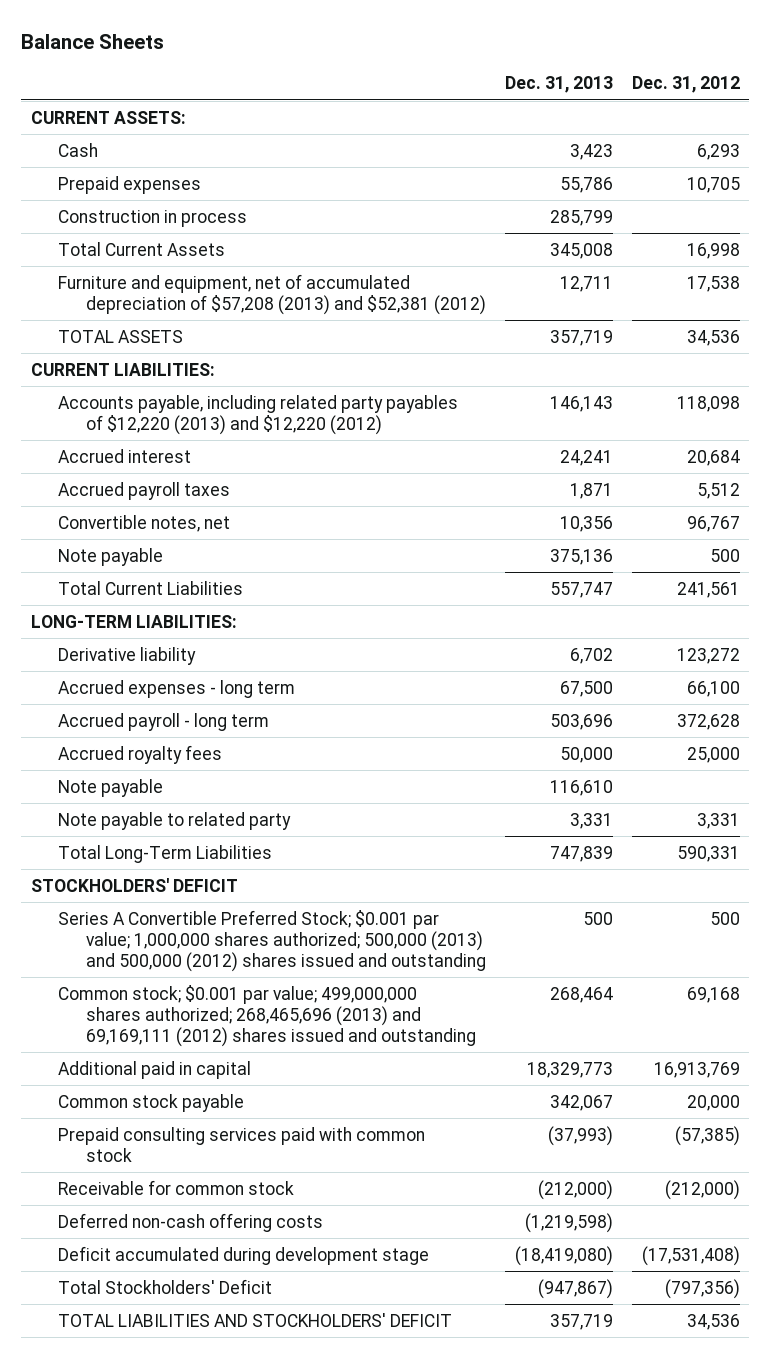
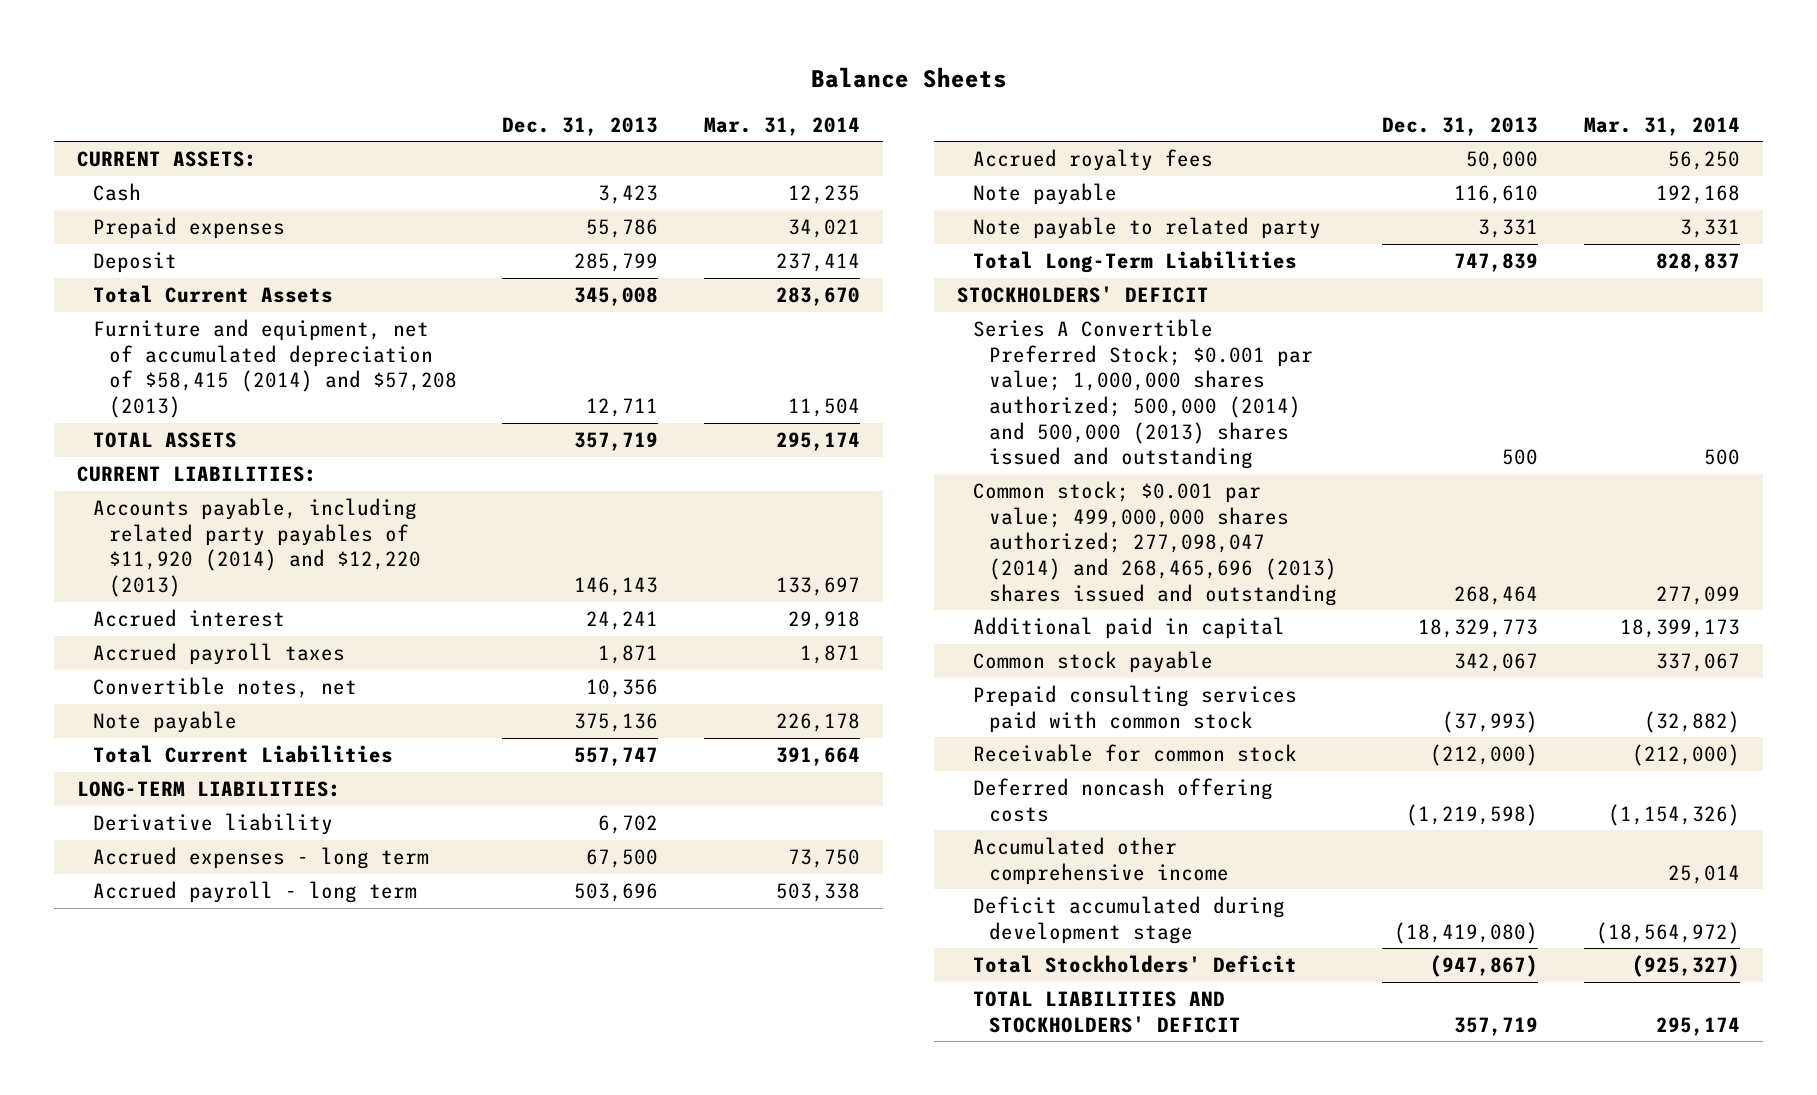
[631,76,740,94] Dec. 31, 2012 -> none
none -> [703,116,860,136] Mar. 31, 2014
[58,209,248,227] Construction in process -> [92,252,177,274] Deposit
[58,273,486,315] Furniture and equipment, net of accumulated depreciation of $57,208 (2013) and $52,381 (2012) -> [92,319,457,419] Furniture and equipment, net of accumulated depreciation of $58,415 (2014) and $57,208 (2013)
[58,394,459,435] Accounts payable, including related party payables of $12,220 (2013) and $12,220 (2012) -> [92,498,421,598] Accounts payable, including related party payables of $11,920 (2014) and $12,220 (2013)
[58,909,486,972] Series A Convertible Preferred Stock; $0.001 par value; 1,000,000 shares authorized; 500,000 (2013) and 500,000 (2012) shares issued and outstanding -> [972,319,1313,470] Series A Convertible Preferred Stock; $0.001 par value; 1,000,000 shares authorized; 500,000 (2014) and 500,000 (2013) shares issued and outstanding
[58,984,476,1047] Common stock; $0.001 par value; 499,000,000 shares authorized; 268,465,696 (2013) and 69,169,111 (2012) shares issued and outstanding -> [972,481,1337,606] Common stock; $0.001 par value; 499,000,000 shares authorized; 277,098,047 (2014) and 268,465,696 (2013) shares issued and outstanding
[58,1212,324,1232] Deferred non-cash offering costs -> [972,778,1273,822] Deferred noncash offering costs
none -> [972,837,1229,885] Accumulated other comprehensive income

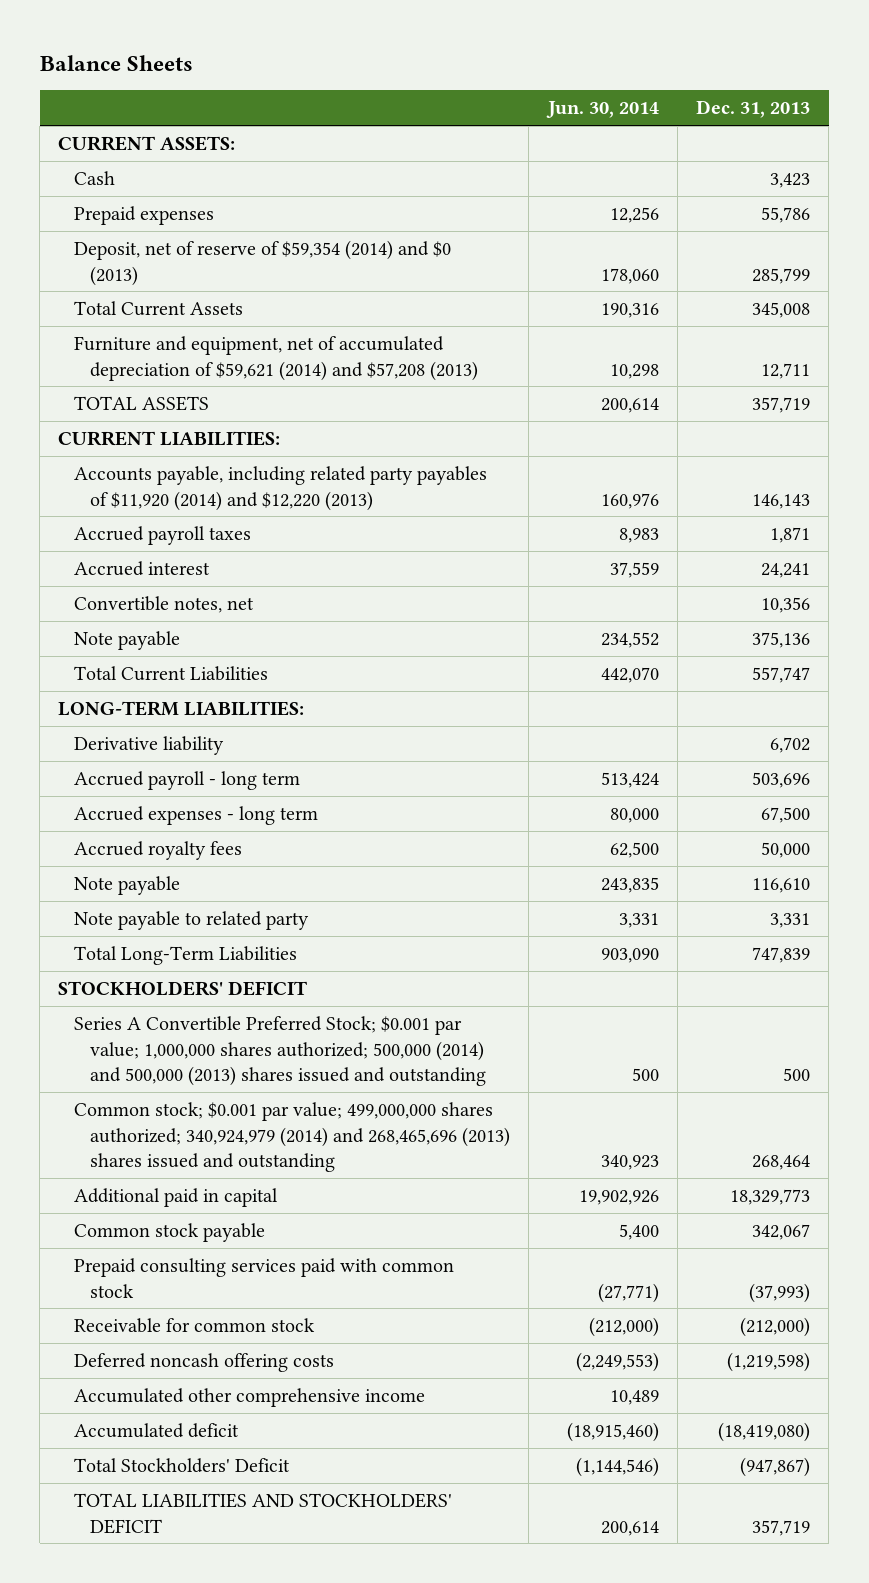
[703,116,860,136] Mar. 31, 2014 -> none
none -> [545,101,659,119] Jun. 30, 2014
[92,252,177,274] Deposit -> [74,239,452,286] Deposit, net of reserve of $59,354 (2014) and $0 (2013)
[92,319,457,419] Furniture and equipment, net of accumulated depreciation of $58,415 (2014) and $57,208 (2013) -> [74,335,479,381] Furniture and equipment, net of accumulated depreciation of $59,621 (2014) and $57,208 (2013)
[92,609,285,628] Accrued interest -> [74,560,211,576] Accrued interest
[92,847,429,870] Accrued expenses - long term -> [74,805,319,825] Accrued expenses - long term
[972,481,1337,606] Common stock; $0.001 par value; 499,000,000 shares authorized; 277,098,047 (2014) and 268,465,696 (2013) shares issued and outstanding -> [74,1101,511,1173] Common stock; $0.001 par value; 499,000,000 shares authorized; 340,924,979 (2014) and 268,465,696 (2013) shares issued and outstanding
[972,896,1285,944] Deficit accumulated during development stage -> [74,1422,240,1438] Accumulated deficit

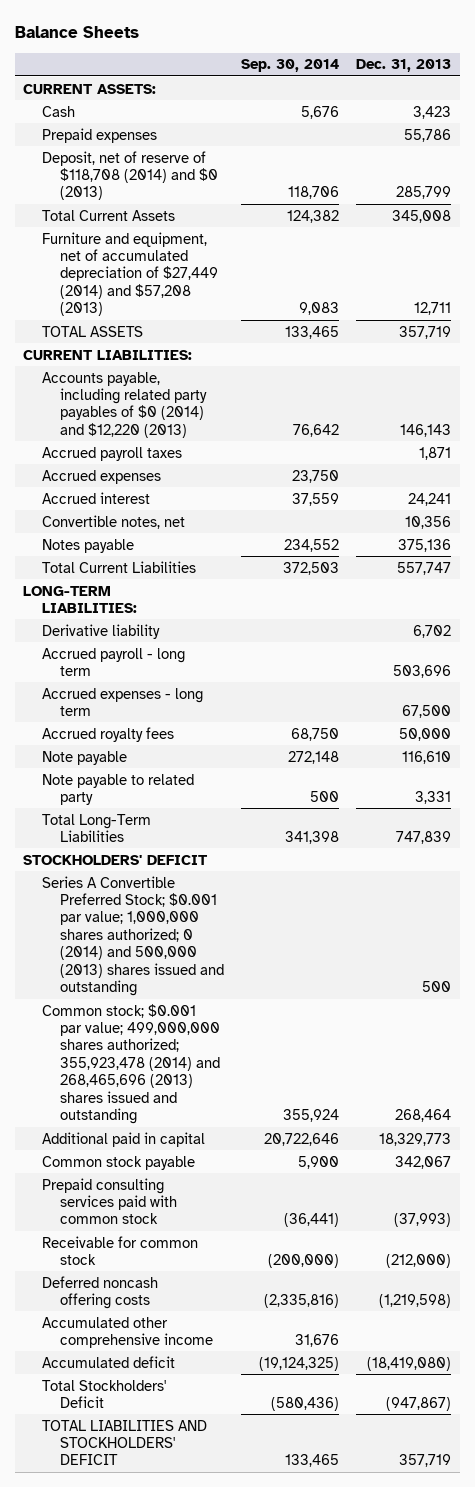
[545,101,659,119] Jun. 30, 2014 -> none
none -> [241,59,340,73] Sep. 30, 2014
[74,239,452,286] Deposit, net of reserve of $59,354 (2014) and $0 (2013) -> [41,150,218,201] Deposit, net of reserve of $118,708 (2014) and $0 (2013)
[74,335,479,381] Furniture and equipment, net of accumulated depreciation of $59,621 (2014) and $57,208 (2013) -> [41,231,218,317] Furniture and equipment, net of accumulated depreciation of $27,449 (2014) and $57,208 (2013)
[74,465,488,511] Accounts payable, including related party payables of $11,920 (2014) and $12,220 (2013) -> [41,371,207,438] Accounts payable, including related party payables of $0 (2014) and $12,220 (2013)
none -> [41,469,161,484] Accrued expenses
[74,630,181,650] Note payable -> [41,538,134,553] Notes payable
[74,1015,487,1087] Series A Convertible Preferred Stock; $0.001 par value; 1,000,000 shares authorized; 500,000 (2014) and 500,000 (2013) shares issued and outstanding -> [41,875,224,997] Series A Convertible Preferred Stock; $0.001 par value; 1,000,000 shares authorized; 0 (2014) and 500,000 (2013) shares issued and outstanding
[74,1101,511,1173] Common stock; $0.001 par value; 499,000,000 shares authorized; 340,924,979 (2014) and 268,465,696 (2013) shares issued and outstanding -> [41,1003,220,1125] Common stock; $0.001 par value; 499,000,000 shares authorized; 355,923,478 (2014) and 268,465,696 (2013) shares issued and outstanding

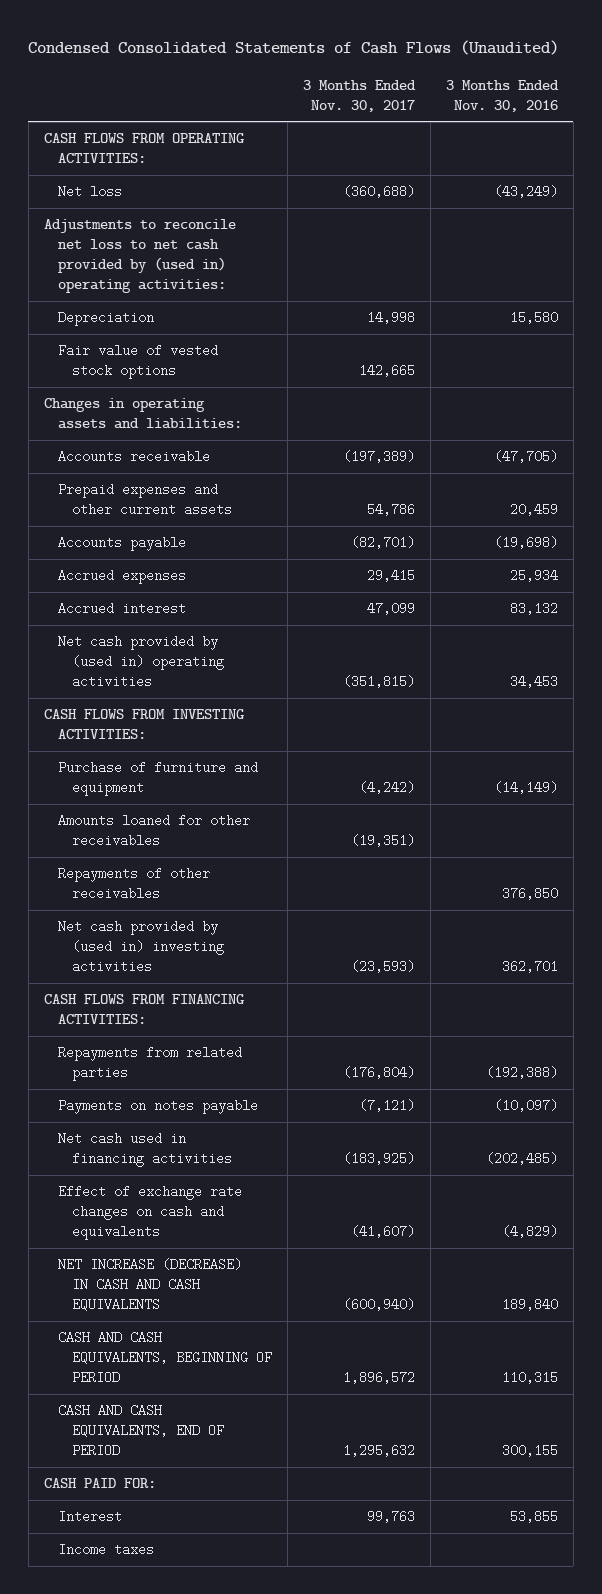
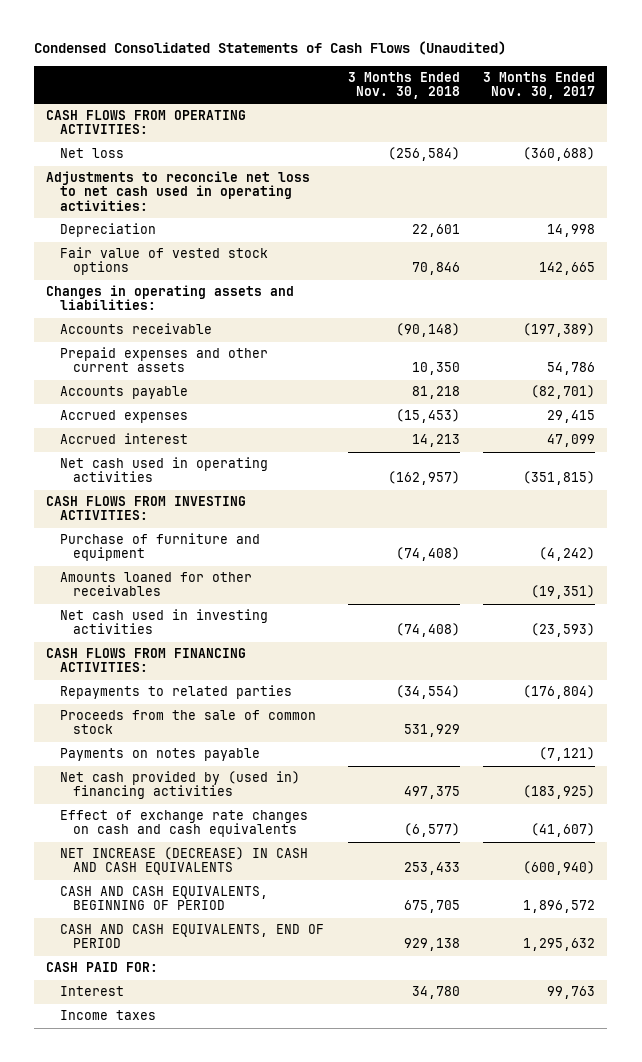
[445,79,559,112] 3 Months Ended Nov. 30, 2016 -> none
none -> [347,71,460,100] 3 Months Ended Nov. 30, 2018
[43,219,236,294] Adjustments to reconcile net loss to net cash provided by (used in) operating activities: -> [46,171,311,211] Adjustments to reconcile net loss to net cash used in operating activities:
[57,635,224,689] Net cash provided by (used in) operating activities -> [59,457,268,483] Net cash used in operating activities
[57,867,210,901] Repayments of other receivables -> none
[57,920,224,974] Net cash provided by (used in) investing activities -> [59,609,268,635] Net cash used in investing activities
[57,1046,242,1082] Repayments from related parties -> [59,685,292,700] Repayments to related parties
none -> [59,710,316,735] Proceeds from the sale of common stock
[57,1132,232,1168] Net cash used in financing activities -> [59,771,300,800] Net cash provided by (used in) financing activities
[57,1185,242,1241] Effect of exchange rate changes on cash and equivalents -> [59,810,308,838] Effect of exchange rate changes on cash and cash equivalents

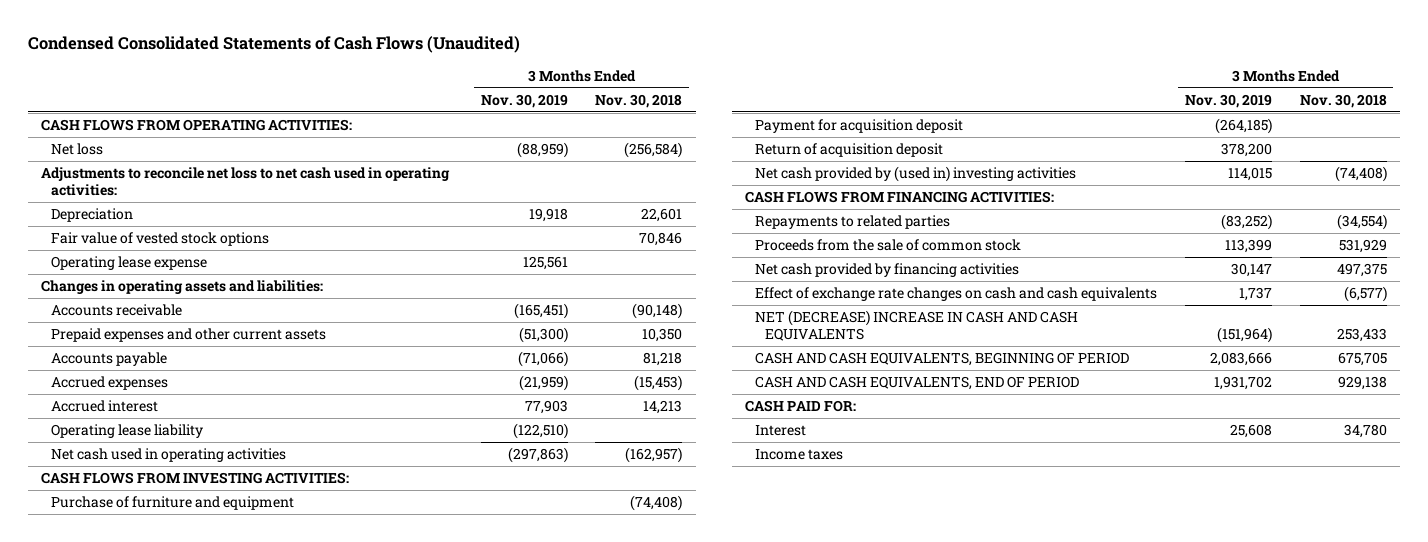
[483,71,596,100] 3 Months Ended Nov. 30, 2017 -> none
none -> [480,93,568,108] Nov. 30, 2019
none -> [51,256,208,271] Operating lease expense
none -> [51,424,204,439] Operating lease liability
[59,572,252,597] Amounts loaned for other receivables -> none
none -> [755,119,964,134] Payment for acquisition deposit
none -> [755,143,944,158] Return of acquisition deposit
[59,609,268,635] Net cash used in investing activities -> [755,166,1077,183] Net cash provided by (used in) investing activities
[59,748,260,762] Payments on notes payable -> none
[59,771,300,800] Net cash provided by (used in) financing activities -> [755,263,1020,278] Net cash provided by financing activities
[59,847,308,876] NET INCREASE (DECREASE) IN CASH AND CASH EQUIVALENTS -> [755,310,1079,342] NET (DECREASE) INCREASE IN CASH AND CASH EQUIVALENTS

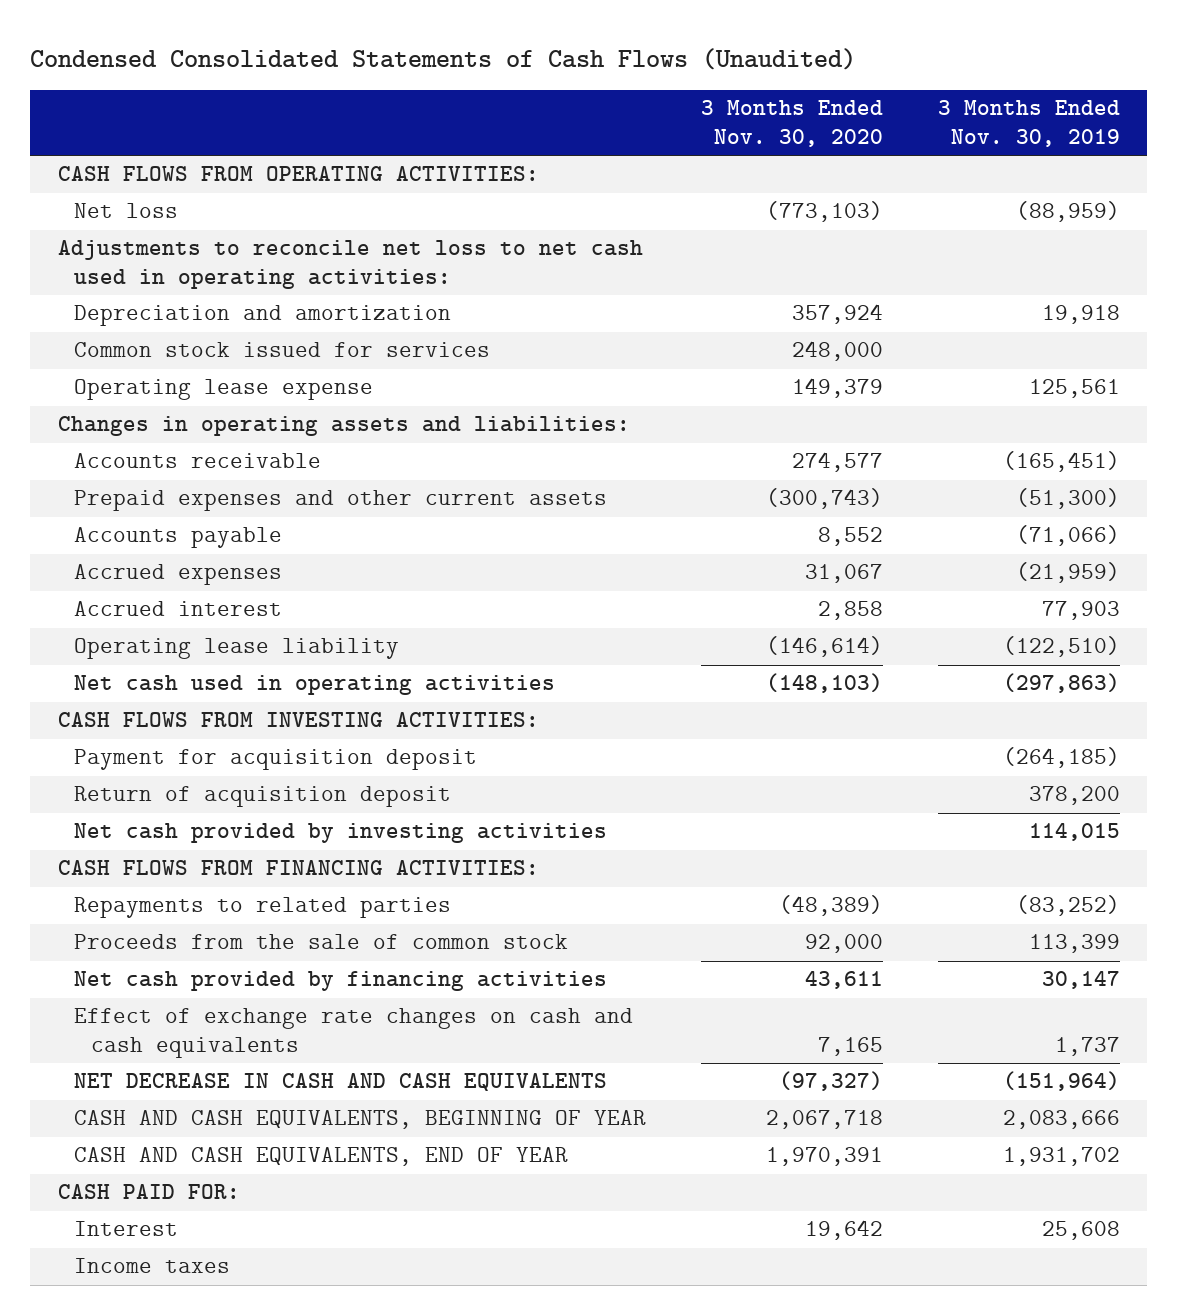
[595,93,683,108] Nov. 30, 2018 -> none
none -> [700,100,883,148] 3 Months Ended Nov. 30, 2020
[51,232,270,247] Fair value of vested stock options -> none
[51,208,134,223] Depreciation -> [74,305,452,327] Depreciation and amortization
none -> [74,342,491,358] Common stock issued for services
[51,496,295,511] Purchase of furniture and equipment -> none
[755,166,1077,183] Net cash provided by (used in) investing activities -> [74,823,608,844] Net cash provided by investing activities
[755,310,1079,342] NET (DECREASE) INCREASE IN CASH AND CASH EQUIVALENTS -> [74,1073,608,1092] NET DECREASE IN CASH AND CASH EQUIVALENTS
[755,352,1130,367] CASH AND CASH EQUIVALENTS, BEGINNING OF PERIOD -> [74,1110,647,1130] CASH AND CASH EQUIVALENTS, BEGINNING OF YEAR
[755,376,1080,391] CASH AND CASH EQUIVALENTS, END OF PERIOD -> [74,1147,569,1167] CASH AND CASH EQUIVALENTS, END OF YEAR

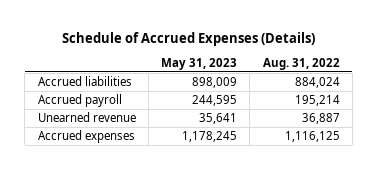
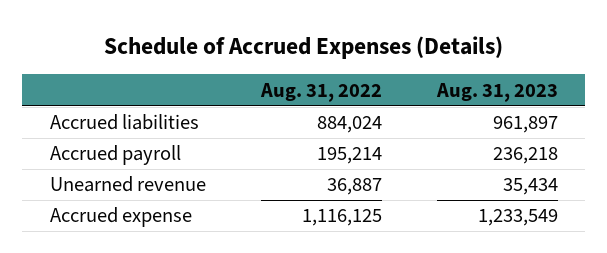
[161,57,238,70] May 31, 2023 -> none
none -> [435,82,558,102] Aug. 31, 2023
[37,129,135,143] Accrued expenses -> [49,207,192,228] Accrued expense

